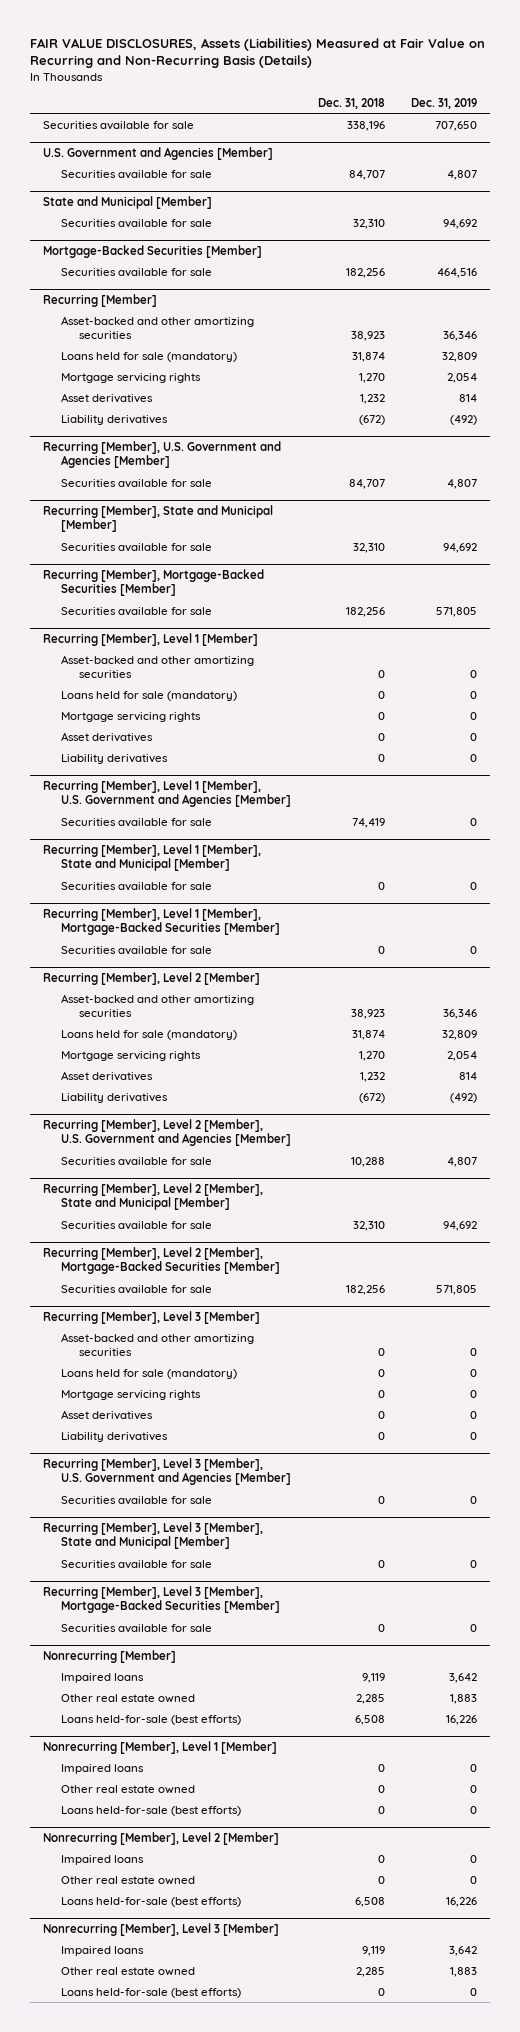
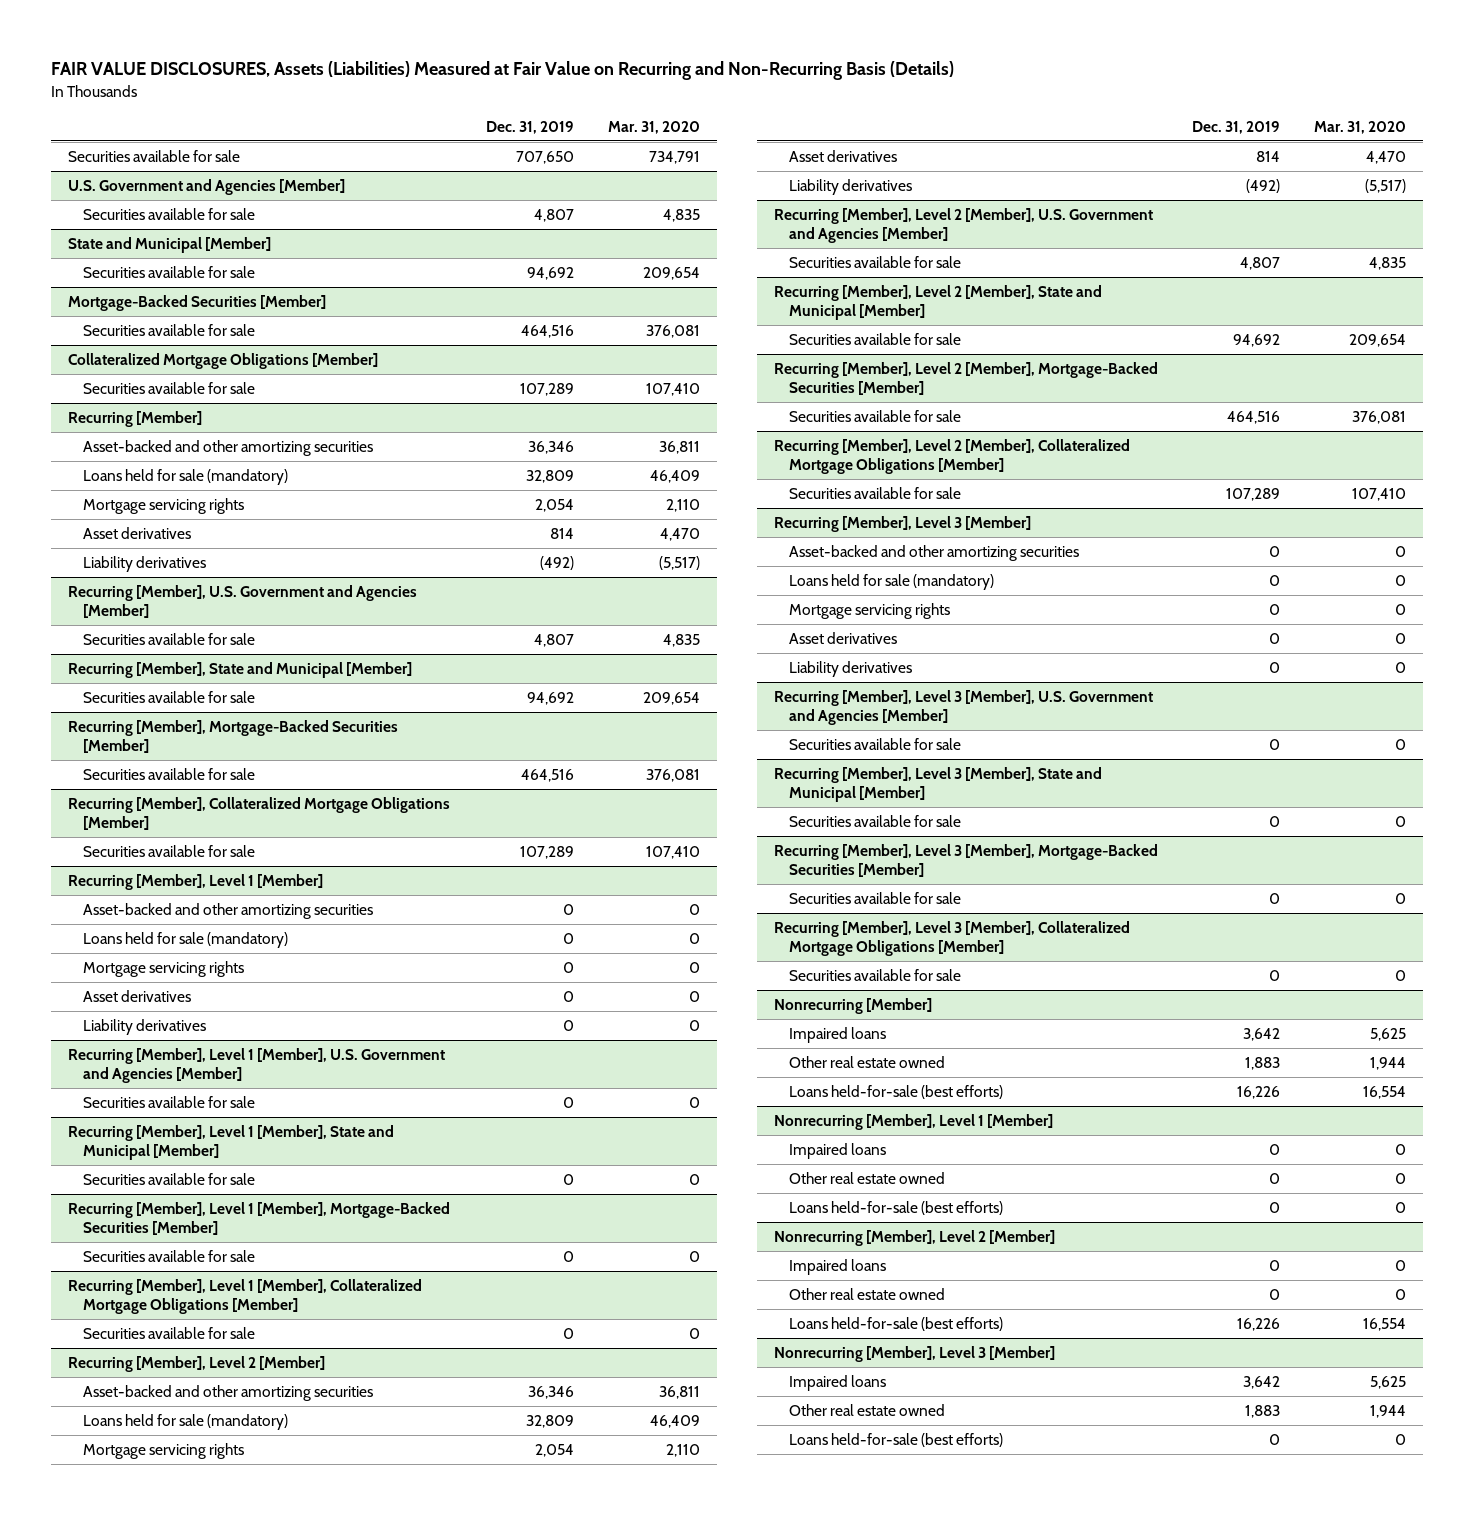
[317,97,385,109] Dec. 31, 2018 -> none
none -> [608,121,701,135] Mar. 31, 2020
none -> [67,352,378,369] Collateralized Mortgage Obligations [Member]
none -> [83,381,256,394] Securities available for sale
[436,606,478,617] 571,805 -> [521,768,575,782] 464,516
none -> [67,796,450,830] Recurring [Member], Collateralized Mortgage Obligations [Member]
none -> [83,844,256,857] Securities available for sale
none -> [67,1278,422,1314] Recurring [Member], Level 1 [Member], Collateralized Mortgage Obligations [Member]
none -> [83,1326,256,1339] Securities available for sale
[436,1284,478,1295] 571,805 -> [1226,410,1280,424] 464,516
none -> [773,438,1130,474] Recurring [Member], Level 2 [Member], Collateralized Mortgage Obligations [Member]
none -> [788,486,961,499] Securities available for sale
none -> [773,920,1130,956] Recurring [Member], Level 3 [Member], Collateralized Mortgage Obligations [Member]
none -> [788,968,961,981] Securities available for sale

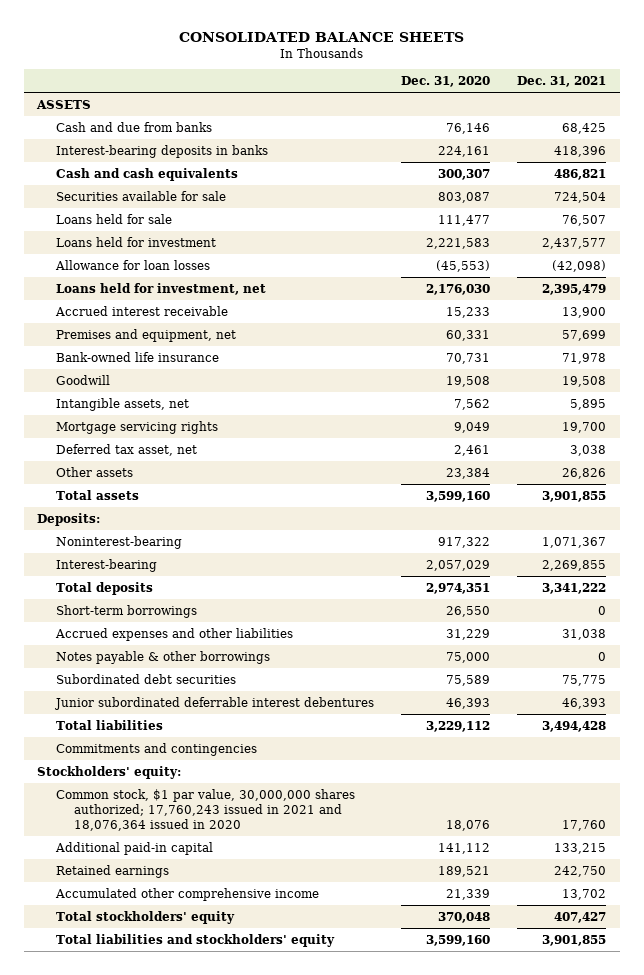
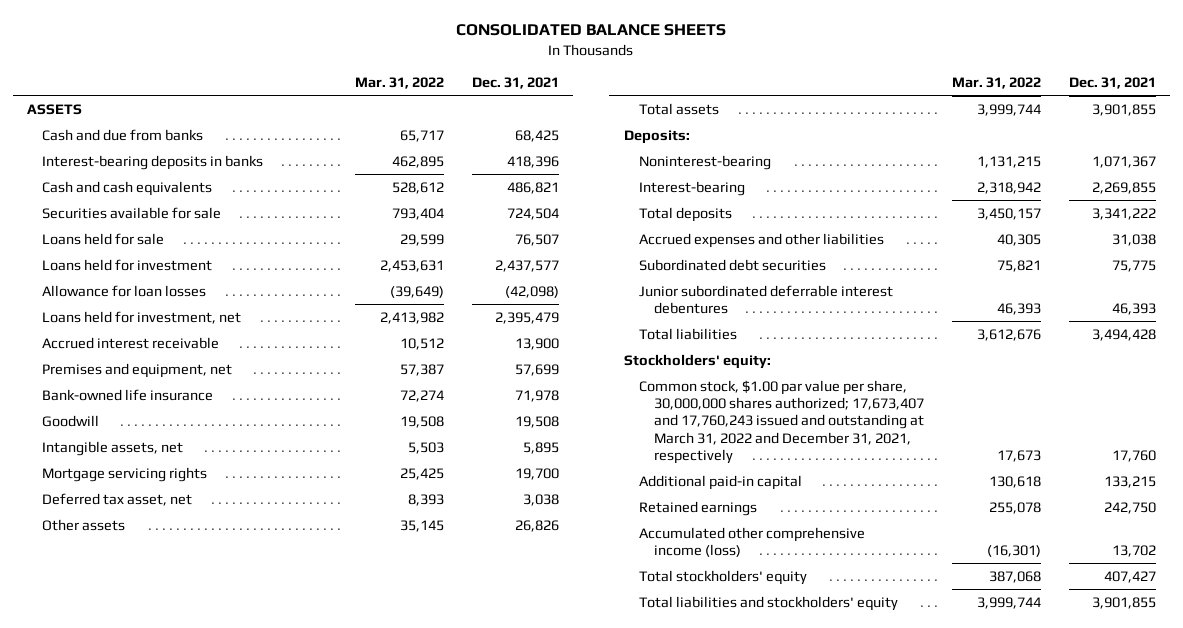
[401,76,491,88] Dec. 31, 2020 -> none
none -> [355,77,445,90] Mar. 31, 2022
[55,604,197,618] Short-term borrowings -> none
[55,650,270,664] Notes payable & other borrowings -> none
[55,742,257,756] Commitments and contingencies -> none
[55,788,355,831] Common stock, $1 par value, 30,000,000 shares authorized; 17,760,243 issued in 2021 and 18,076,364 issued in 2020 -> [638,379,924,465] Common stock, $1.00 par value per share, 30,000,000 shares authorized; 17,673,407 and 17,760,243 issued and outstanding at March 31, 2022 and December 31, 2021, respectively
[54,887,319,901] Accumulated other comprehensive income -> [638,526,865,558] Accumulated other comprehensive income (loss)

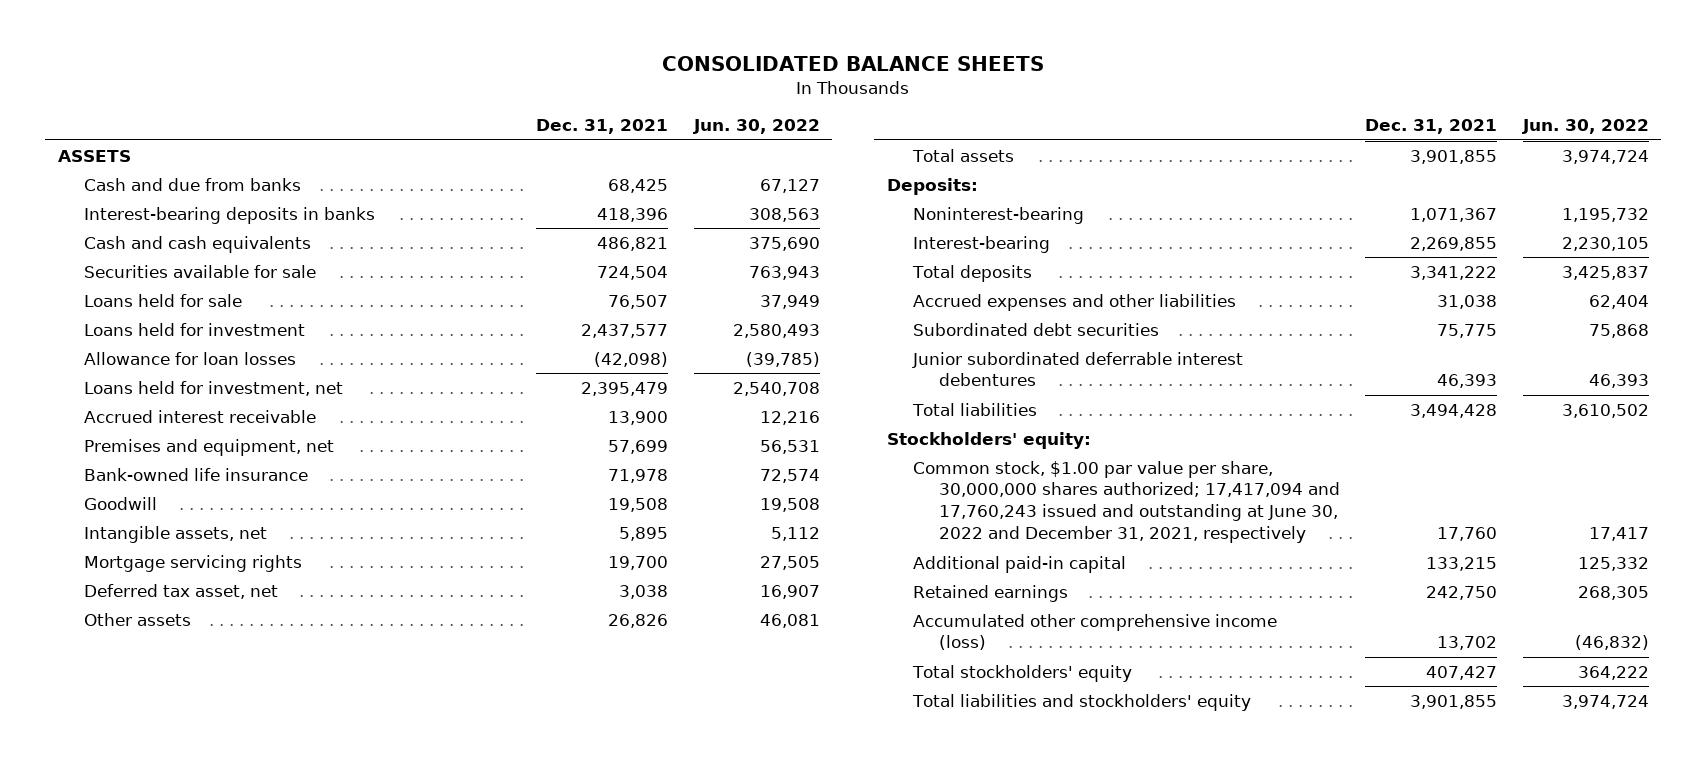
[355,77,445,90] Mar. 31, 2022 -> none
none -> [692,119,820,135] Jun. 30, 2022
[638,379,924,465] Common stock, $1.00 par value per share, 30,000,000 shares authorized; 17,673,407 and 17,760,243 issued and outstanding at March 31, 2022 and December 31, 2021, respectively -> [912,460,1341,544] Common stock, $1.00 par value per share, 30,000,000 shares authorized; 17,417,094 and 17,760,243 issued and outstanding at June 30, 2022 and December 31, 2021, respectively

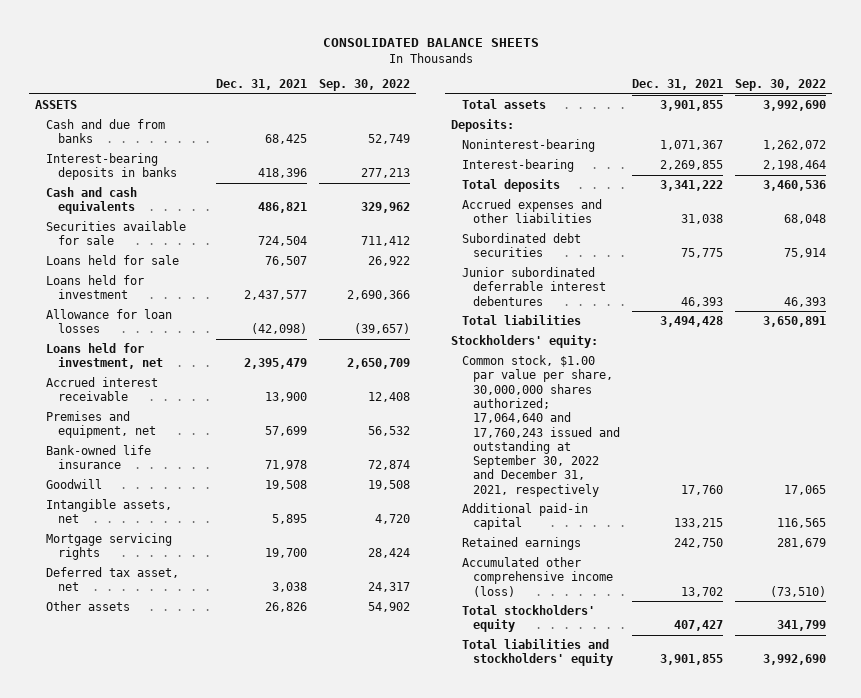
[692,119,820,135] Jun. 30, 2022 -> none
none -> [319,79,411,92] Sep. 30, 2022
[912,460,1341,544] Common stock, $1.00 par value per share, 30,000,000 shares authorized; 17,417,094 and 17,760,243 issued and outstanding at June 30, 2022 and December 31, 2021, respectively -> [462,355,621,497] Common stock, $1.00 par value per share, 30,000,000 shares authorized; 17,064,640 and 17,760,243 issued and outstanding at September 30, 2022 and December 31, 2021, respectively

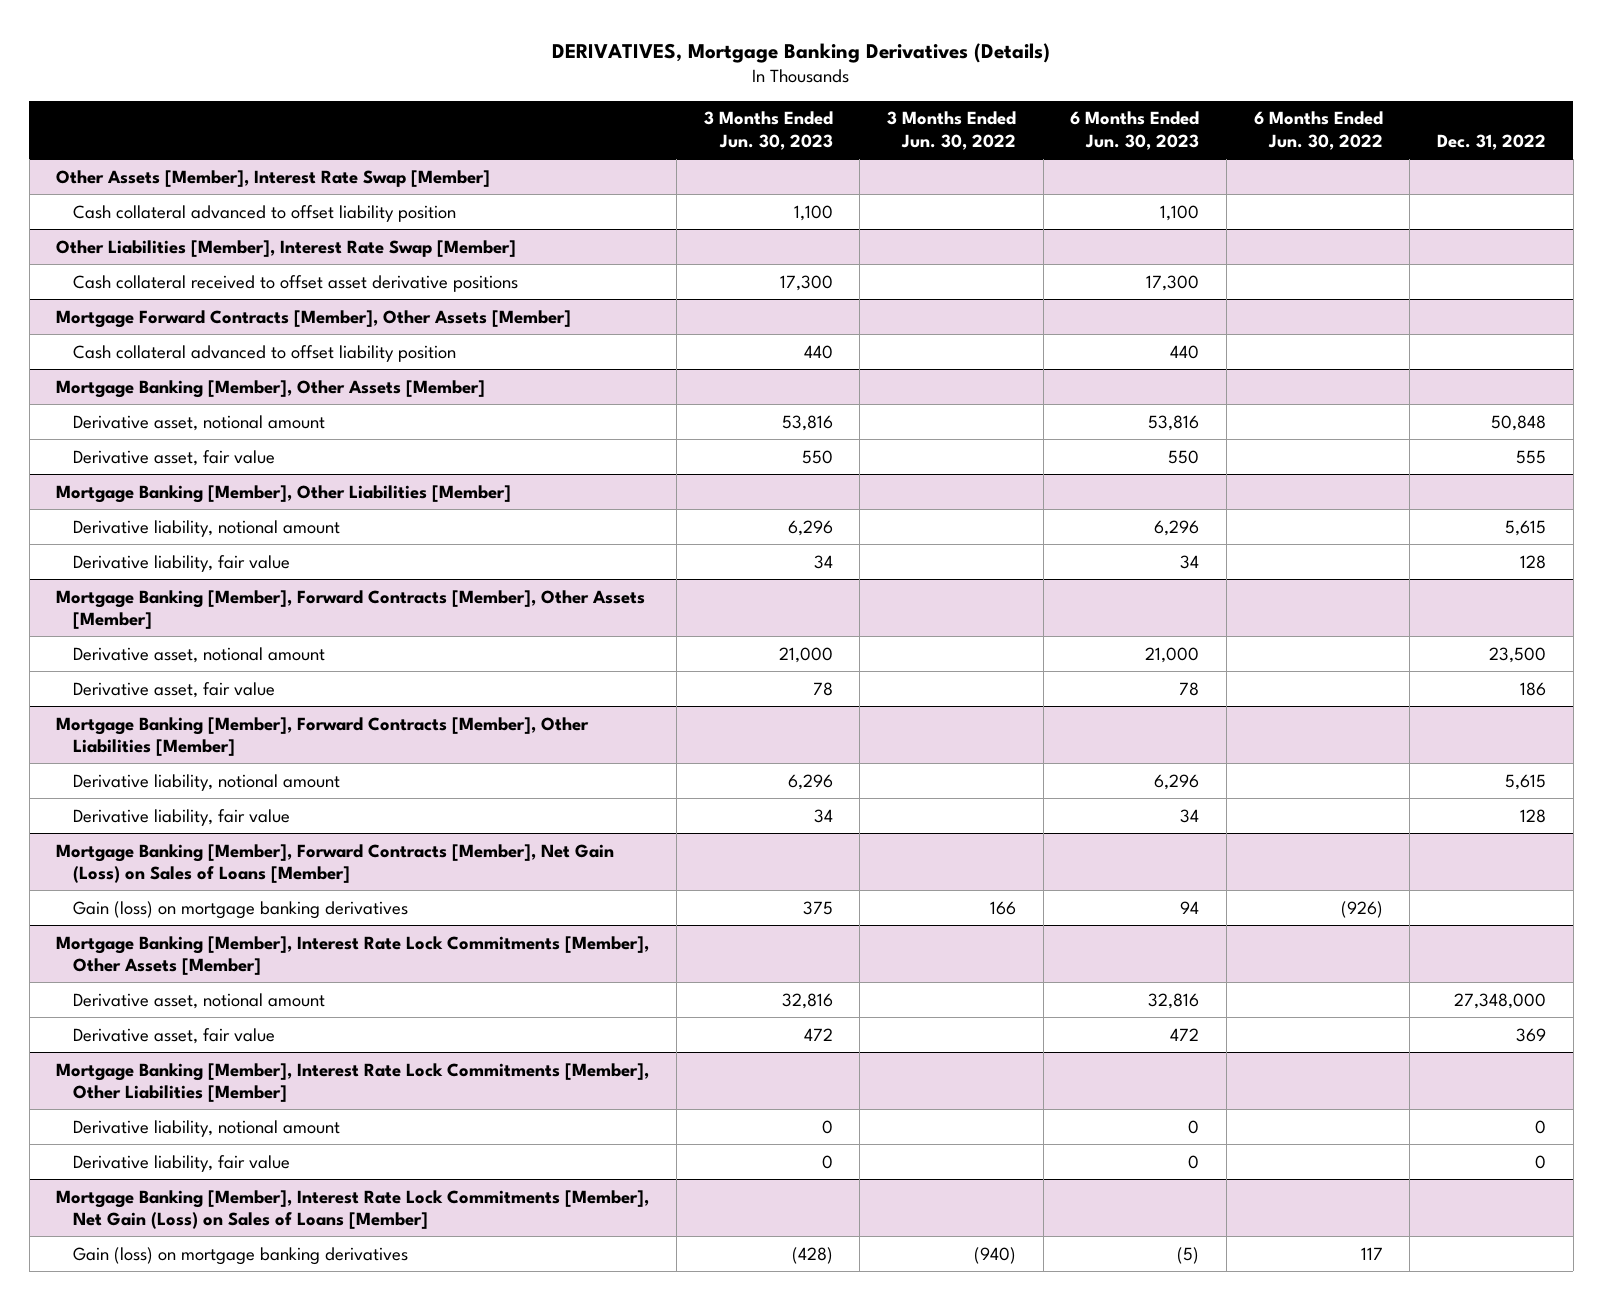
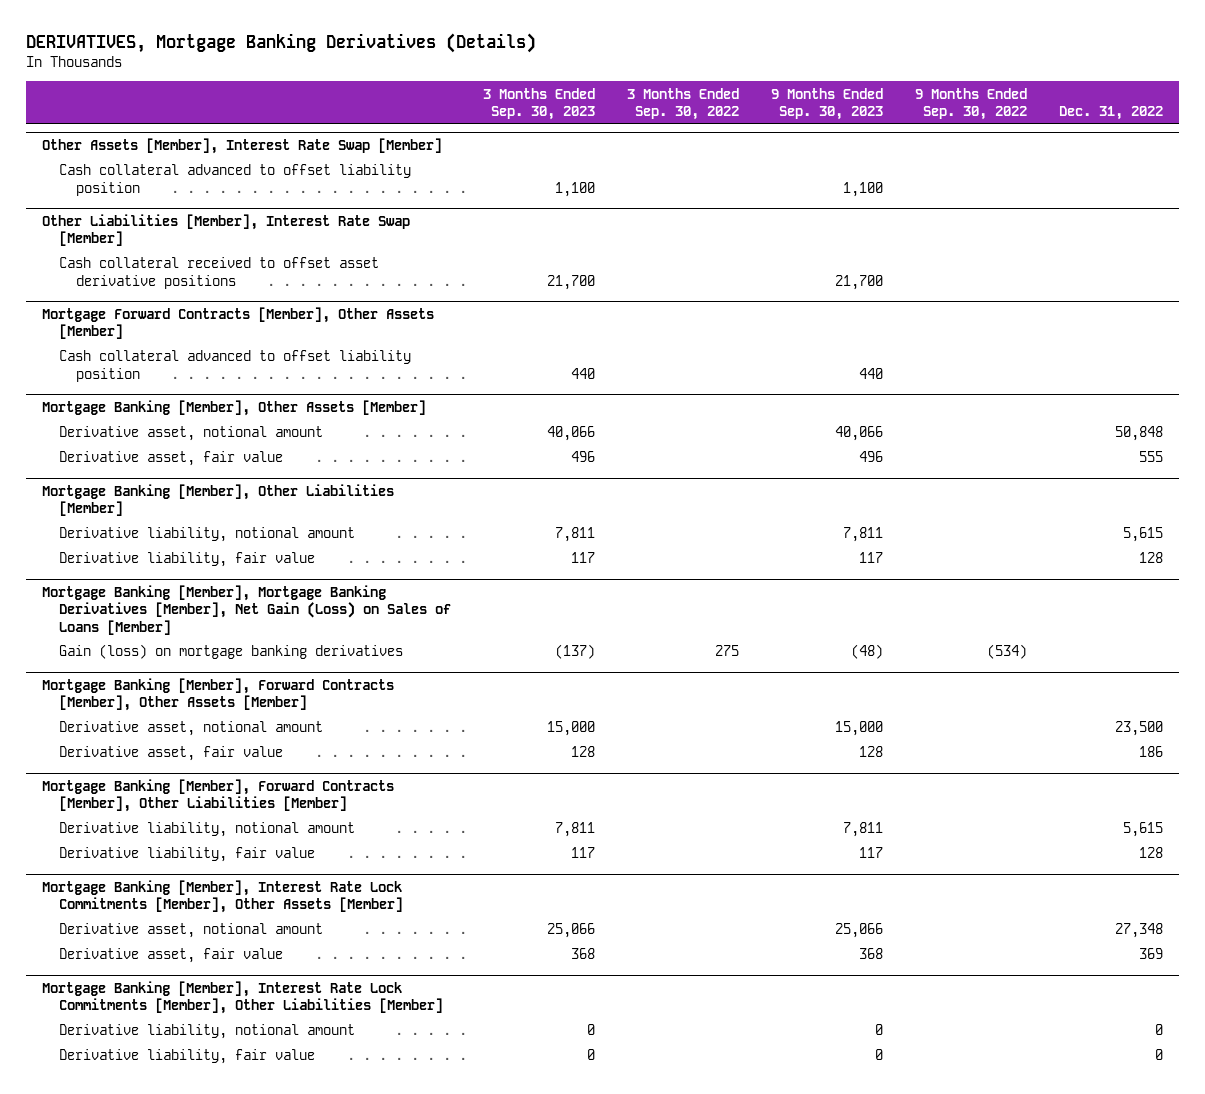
[703,111,833,150] 3 Months Ended Jun. 30, 2023 -> none
[887,111,1017,150] 3 Months Ended Jun. 30, 2022 -> none
[1070,111,1200,150] 6 Months Ended Jun. 30, 2023 -> none
[1253,111,1383,150] 6 Months Ended Jun. 30, 2022 -> none
none -> [482,87,595,120] 3 Months Ended Sep. 30, 2023
none -> [626,87,739,120] 3 Months Ended Sep. 30, 2022
none -> [770,87,883,120] 9 Months Ended Sep. 30, 2023
none -> [914,87,1027,120] 9 Months Ended Sep. 30, 2022
none -> [41,585,451,635] Mortgage Banking [Member], Mortgage Banking Derivatives [Member], Net Gain (Loss) on Sales of Loans [Member]
none -> [58,644,403,660] Gain (loss) on mortgage banking derivatives
[56,843,615,884] Mortgage Banking [Member], Forward Contracts [Member], Net Gain (Loss) on Sales of Loans [Member] -> none
[72,900,408,919] Gain (loss) on mortgage banking derivatives -> none
[1454,992,1547,1009] 27,348,000 -> [1115,923,1164,939] 27,348
[56,1189,650,1230] Mortgage Banking [Member], Interest Rate Lock Commitments [Member], Net Gain (Loss) on Sales of Loans [Member] -> none
[72,1246,408,1265] Gain (loss) on mortgage banking derivatives -> none

